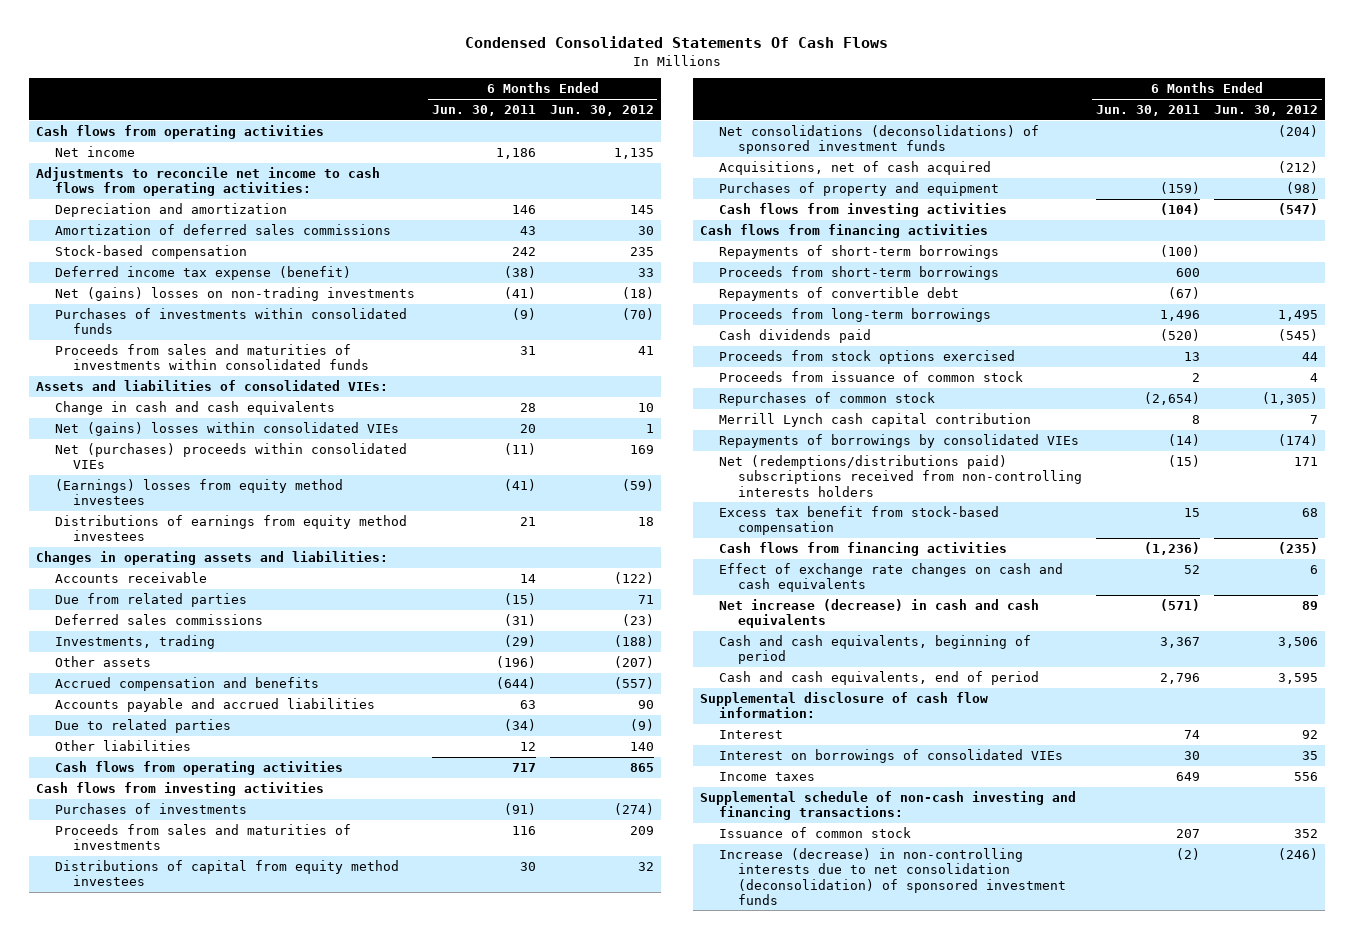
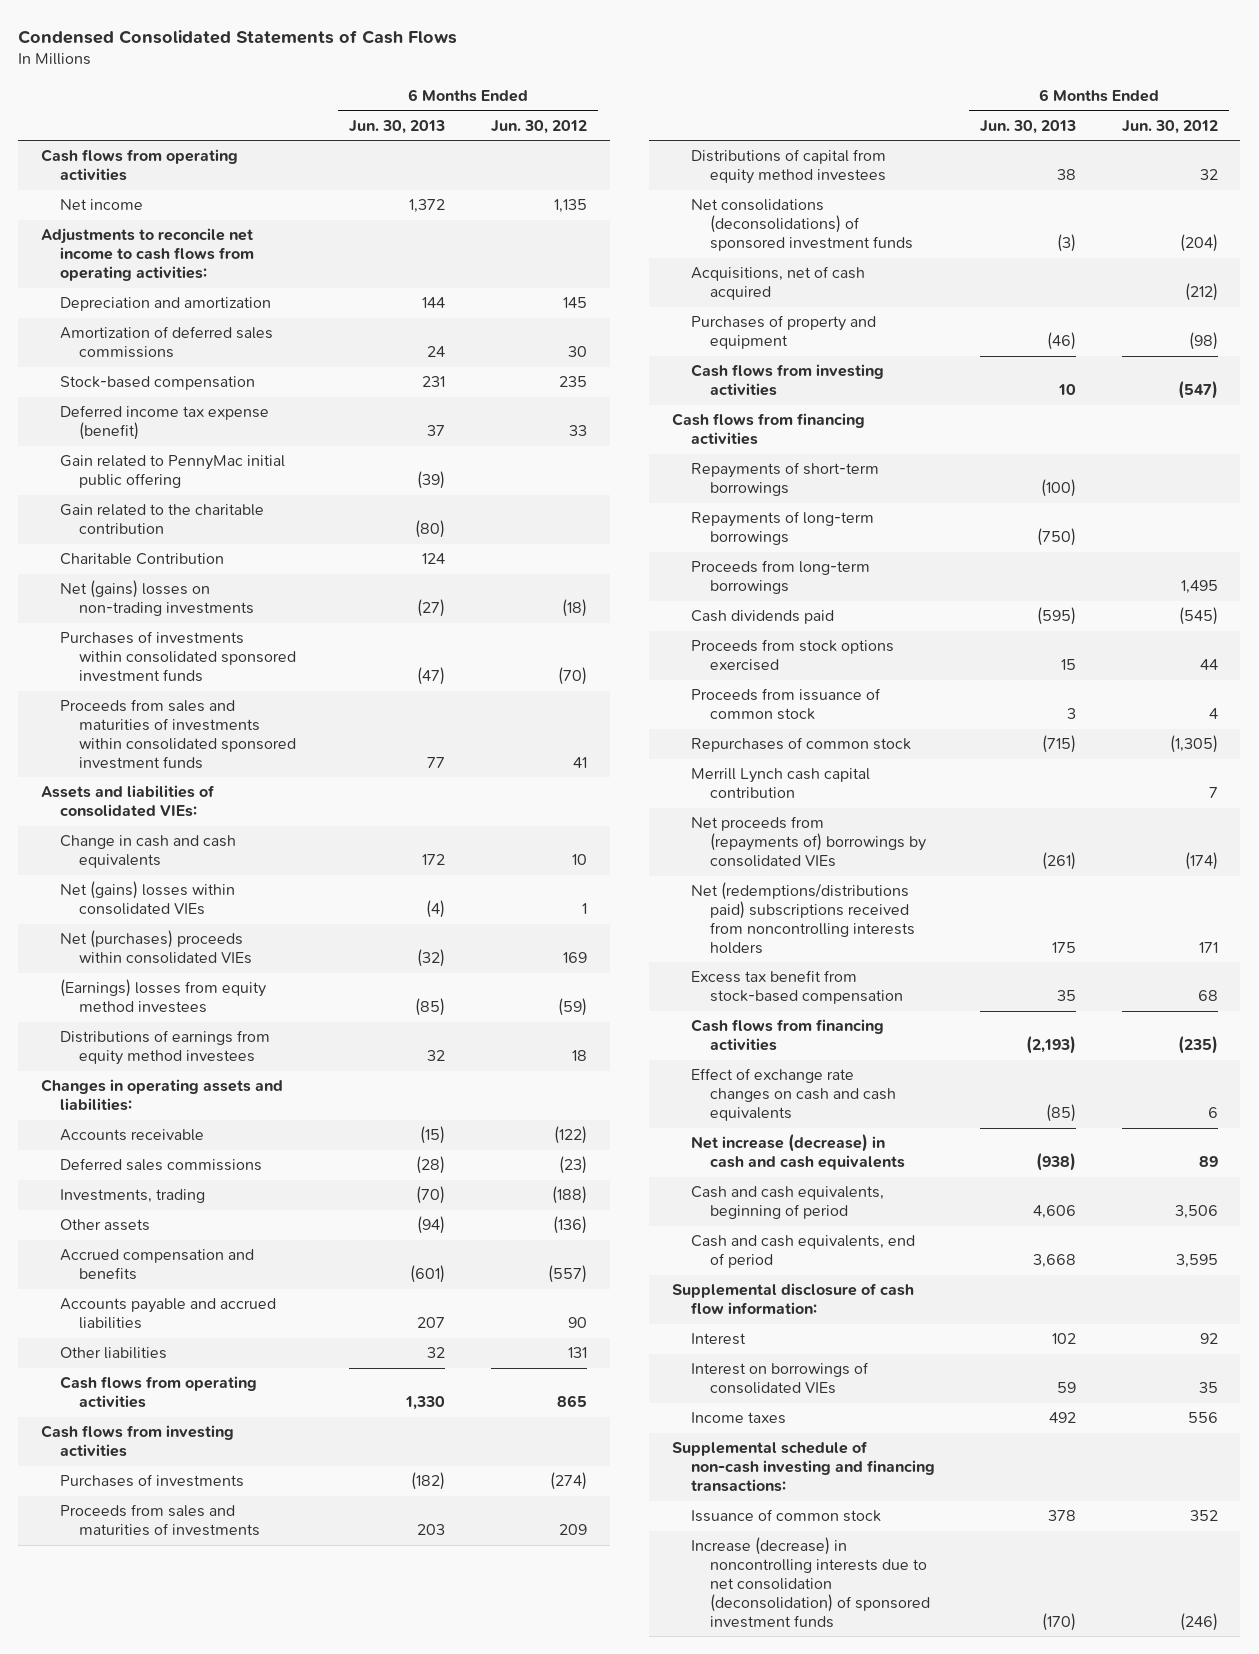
[464,36,888,49] Condensed Consolidated Statements Of Cash Flows -> [18,29,458,44] Condensed Consolidated Statements of Cash Flows
[431,105,536,117] Jun. 30, 2011 -> none
none -> [349,119,446,134] Jun. 30, 2013
none -> [59,455,285,489] Gain related to PennyMac initial public offering
none -> [59,504,264,535] Gain related to the charitable contribution
none -> [59,553,224,566] Charitable Contribution
[54,307,407,335] Purchases of investments within consolidated funds -> [59,631,297,683] Purchases of investments within consolidated sponsored investment funds
[54,343,370,371] Proceeds from sales and maturities of investments within consolidated funds -> [59,699,297,769] Proceeds from sales and maturities of investments within consolidated sponsored investment funds
[54,592,247,607] Due from related parties -> none
[613,655,654,668] (207) -> [552,1216,587,1235] (136)
[54,718,231,733] Due to related parties -> none
[629,741,654,751] 140 -> [567,1347,587,1359] 131
[718,265,999,280] Proceeds from short-term borrowings -> none
[718,286,959,301] Repayments of convertible debt -> none
none -> [690,511,874,546] Repayments of long-term borrowings
[718,433,1079,448] Repayments of borrowings by consolidated VIEs -> [690,816,926,868] Net proceeds from (repayments of) borrowings by consolidated VIEs
[718,454,1082,497] Net (redemptions/distributions paid) subscriptions received from non-controlling interests holders -> [690,882,915,954] Net (redemptions/distributions paid) subscriptions received from noncontrolling interests holders
[718,847,1066,905] Increase (decrease) in non-controlling interests due to net consolidation (deconsolidation) of sponsored investment funds -> [690,1537,930,1628] Increase (decrease) in noncontrolling interests due to net consolidation (deconsolidation) of sponsored investment funds

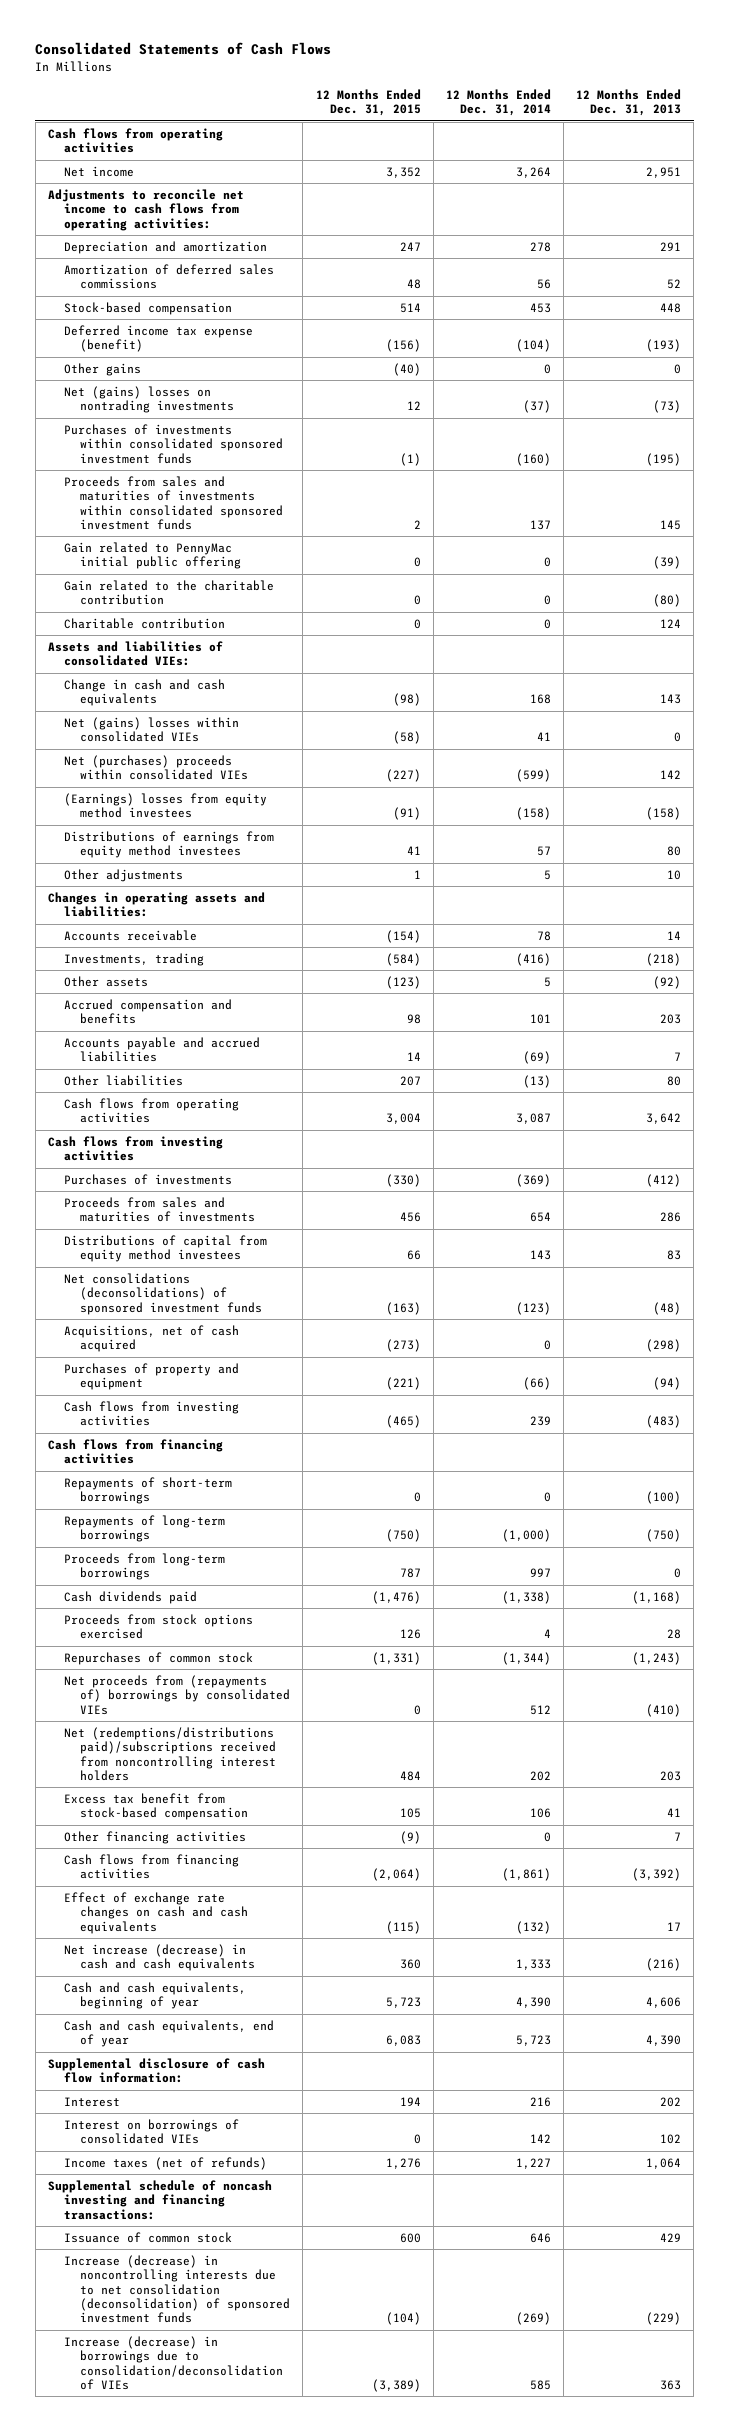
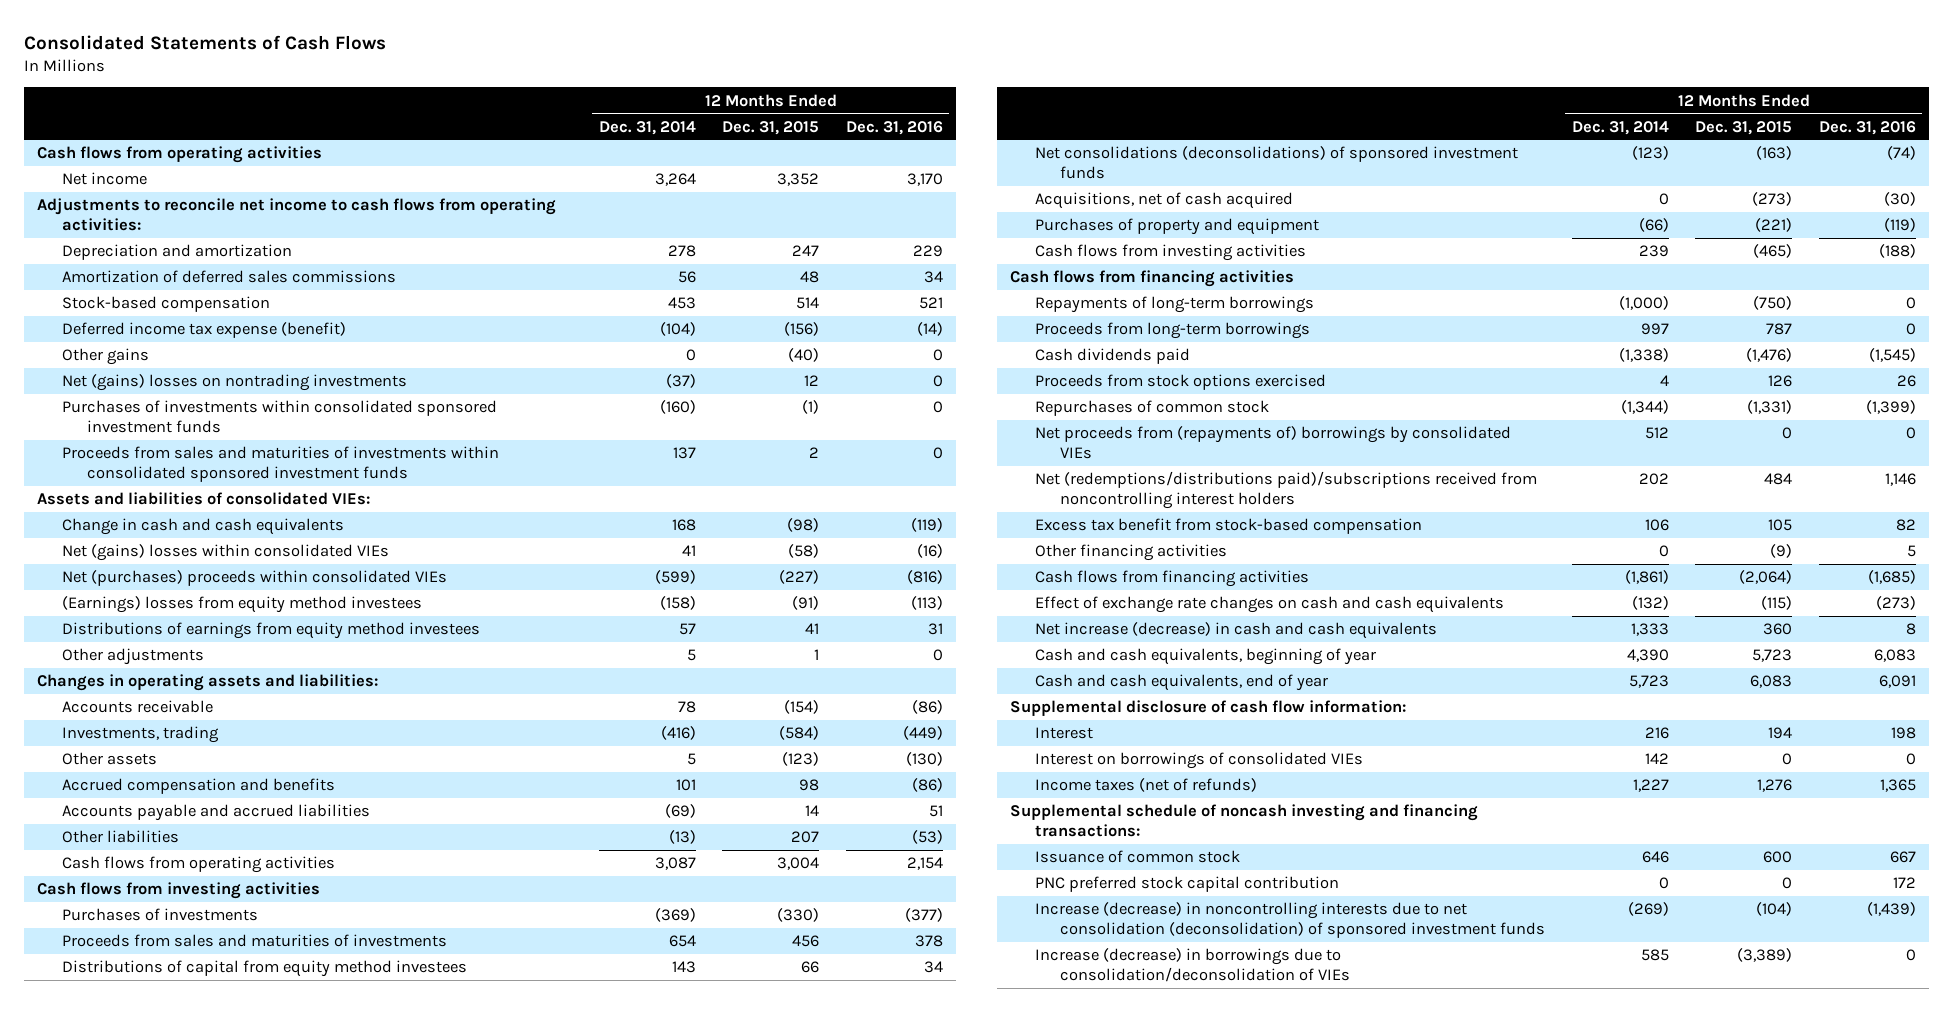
[576,88,682,117] 12 Months Ended Dec. 31, 2013 -> none
none -> [845,120,943,135] Dec. 31, 2016
[64,541,242,570] Gain related to PennyMac initial public offering -> none
[64,579,275,606] Gain related to the charitable contribution -> none
[64,617,226,629] Charitable contribution -> none
[64,1476,233,1505] Repayments of short-term borrowings -> none
none -> [1035,876,1340,893] PNC preferred stock capital contribution

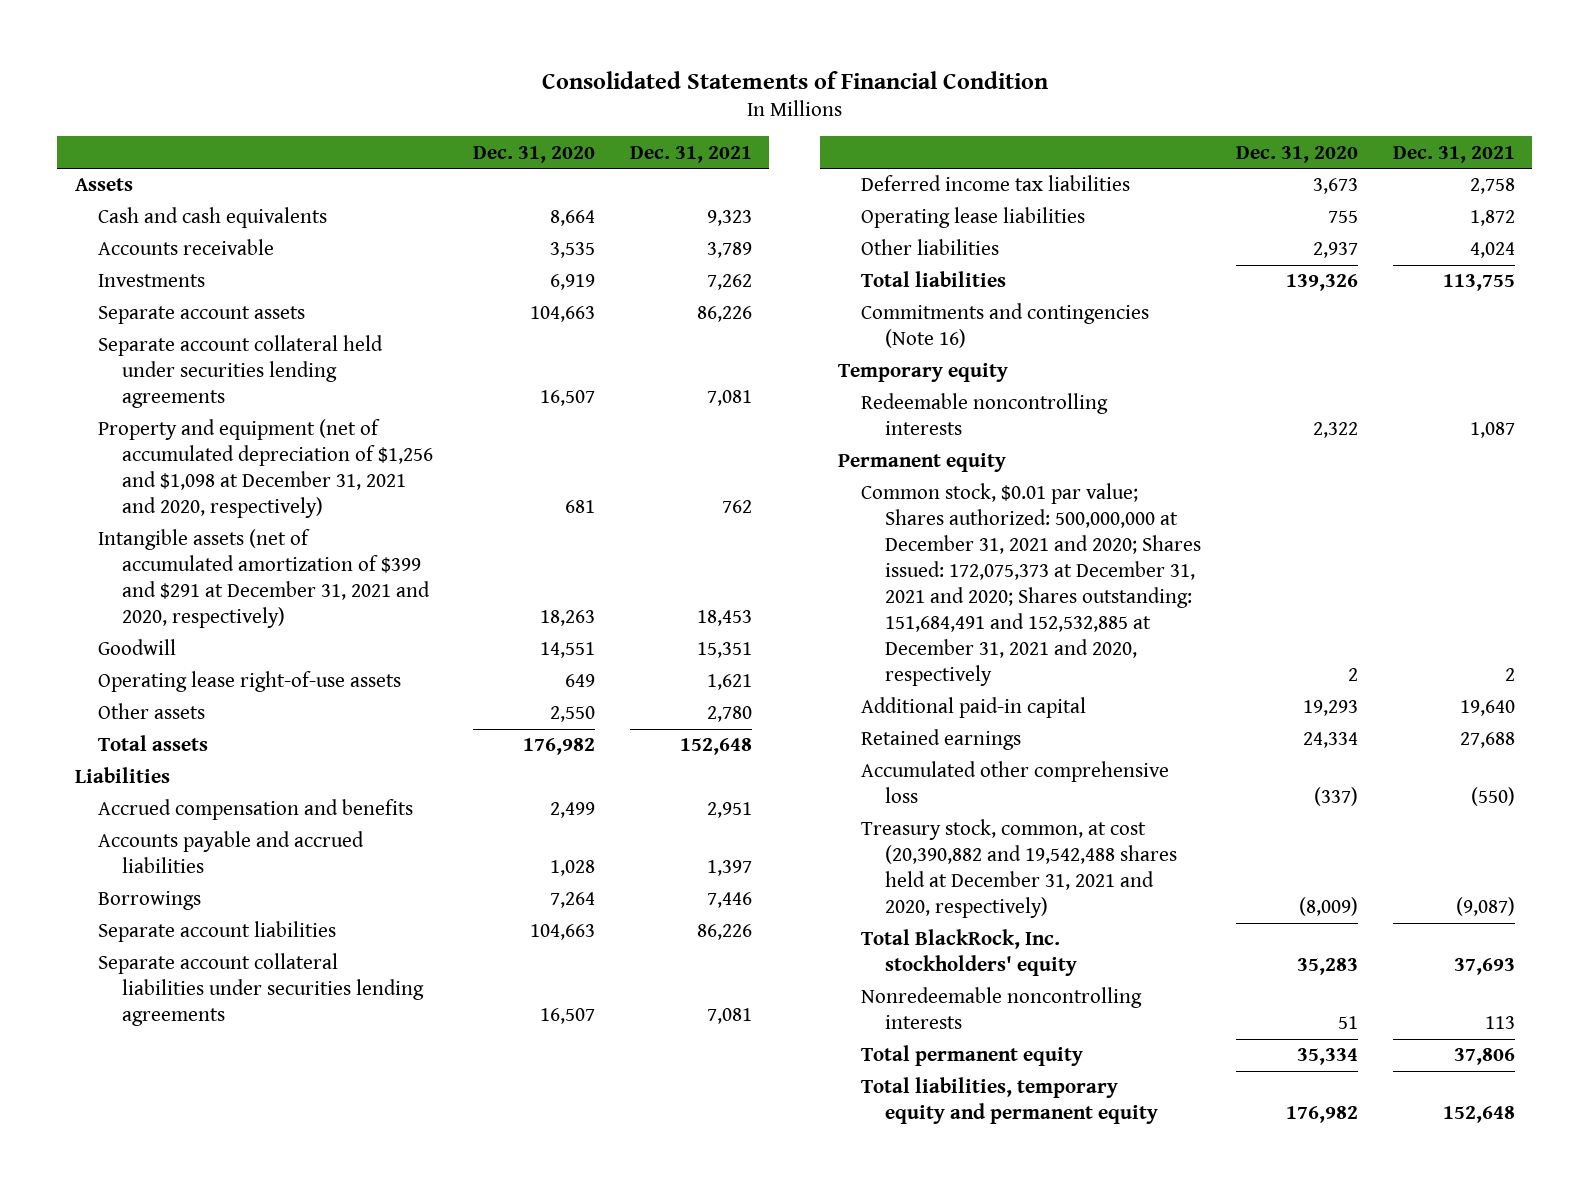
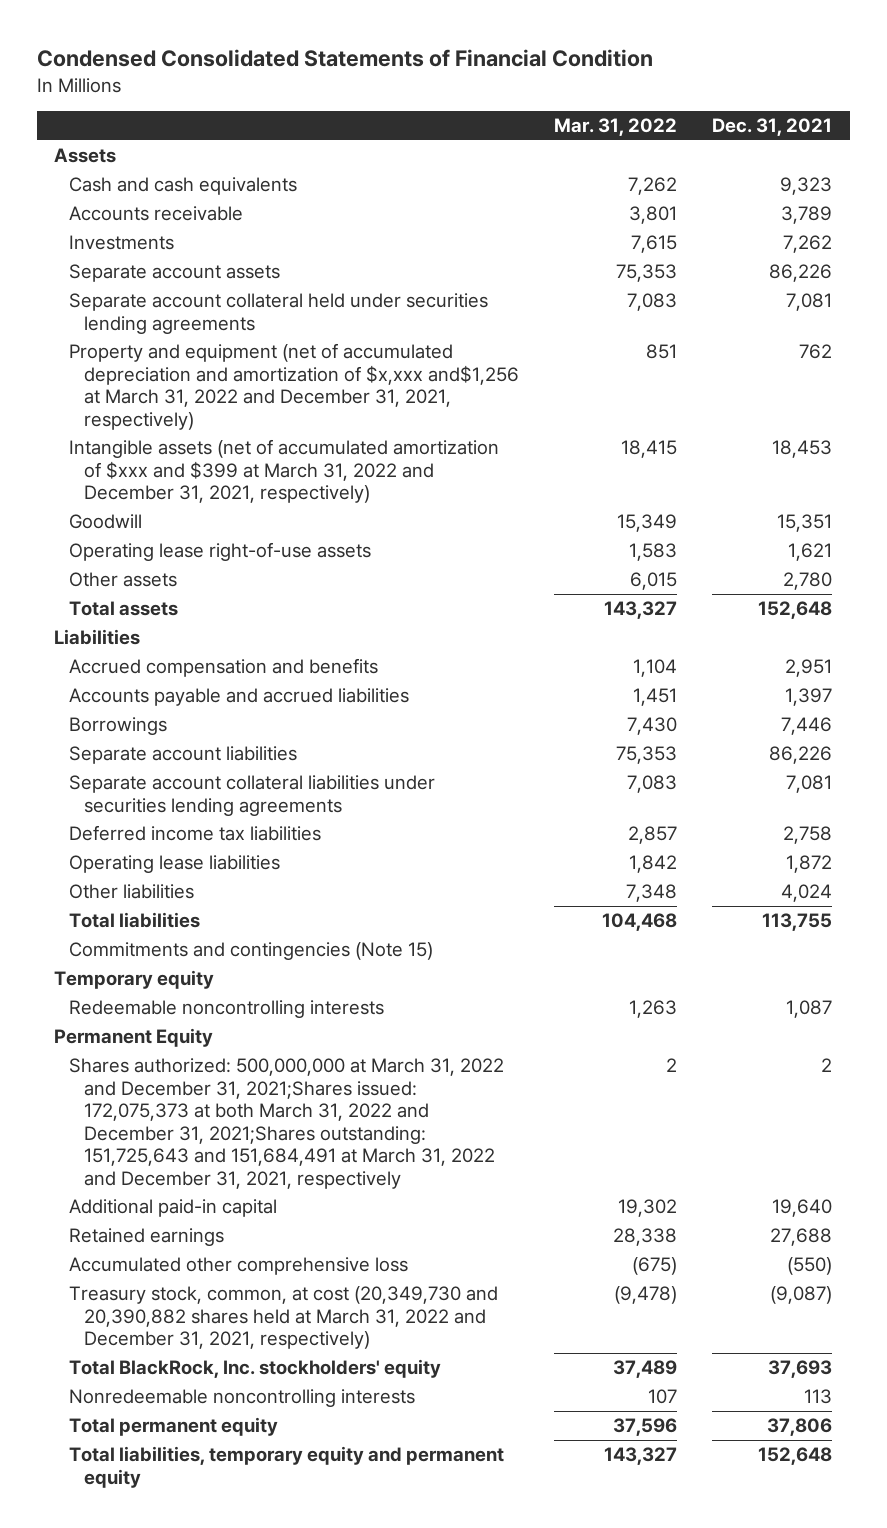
[541,70,1048,89] Consolidated Statements of Financial Condition -> [36,49,653,68] Condensed Consolidated Statements of Financial Condition
[472,145,595,163] Dec. 31, 2020 -> none
none -> [554,118,678,137] Mar. 31, 2022
[98,419,433,519] Property and equipment (net of accumulated depreciation of $1,256 and $1,098 at December 31, 2021 and 2020, respectively) -> [69,343,520,430] Property and equipment (net of accumulated depreciation and amortization of $x,xxx and$1,256 at March 31, 2022 and December 31, 2021, respectively)
[98,529,430,629] Intangible assets (net of accumulated amortization of $399 and $291 at December 31, 2021 and 2020, respectively) -> [69,439,500,504] Intangible assets (net of accumulated amortization of $xxx and $399 at March 31, 2022 and December 31, 2021, respectively)
[861,303,1150,349] Commitments and contingencies (Note 16) -> [69,942,434,961] Commitments and contingencies (Note 15)
[837,453,1006,473] Permanent equity -> [54,1028,214,1048] Permanent Equity
[861,483,1201,686] Common stock, $0.01 par value; Shares authorized: 500,000,000 at December 31, 2021 and 2020; Shares issued: 172,075,373 at December 31, 2021 and 2020; Shares outstanding: 151,684,491 and 152,532,885 at December 31, 2021 and 2020, respectively -> [69,1058,505,1189] Shares authorized: 500,000,000 at March 31, 2022 and December 31, 2021;Shares issued: 172,075,373 at both March 31, 2022 and December 31, 2021;Shares outstanding: 151,725,643 and 151,684,491 at March 31, 2022 and December 31, 2021, respectively
[861,819,1177,919] Treasury stock, common, at cost (20,390,882 and 19,542,488 shares held at December 31, 2021 and 2020, respectively) -> [69,1286,499,1350] Treasury stock, common, at cost (20,349,730 and 20,390,882 shares held at March 31, 2022 and December 31, 2021, respectively)

